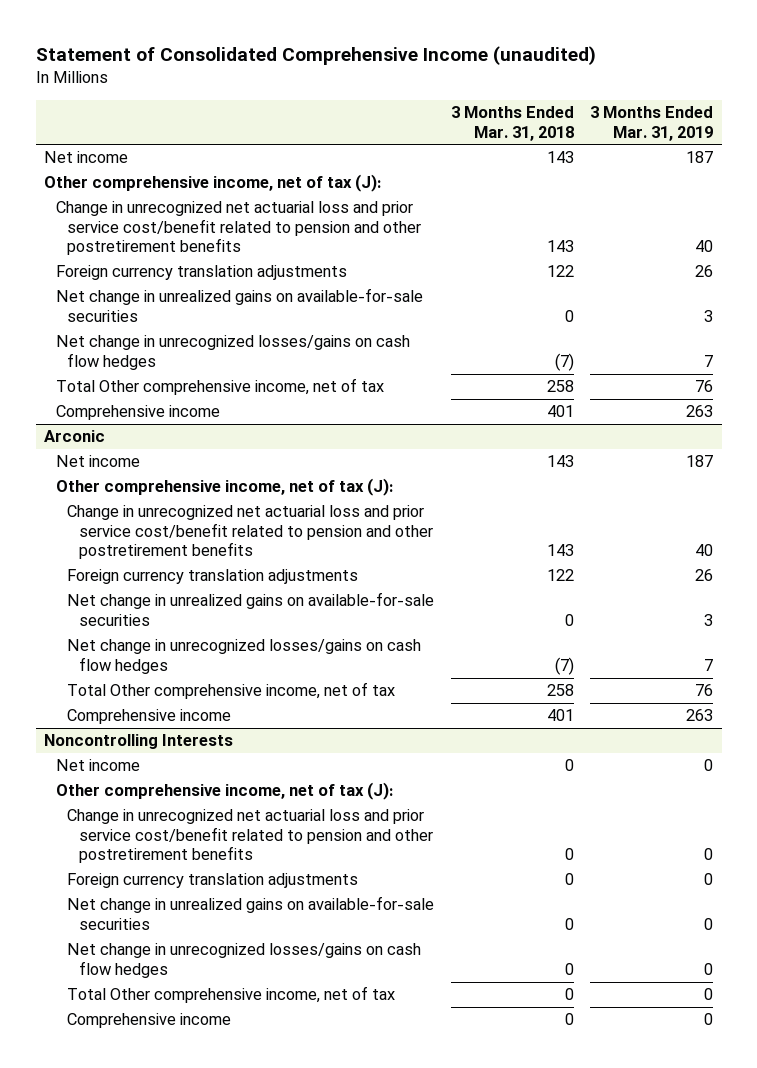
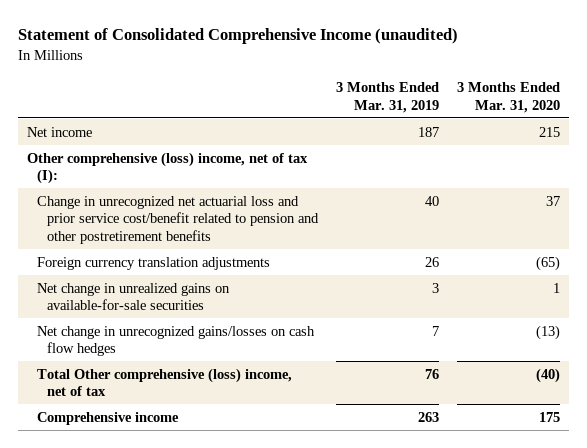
[450,105,574,141] 3 Months Ended Mar. 31, 2018 -> none
none -> [457,81,561,113] 3 Months Ended Mar. 31, 2020
[55,201,422,256] Change in unrecognized net actuarial loss and prior service cost/benefit related to pension and other postretirement benefits -> none
[55,265,347,281] Foreign currency translation adjustments -> none
[55,288,423,322] Net change in unrealized gains on available-for-sale securities -> none
[55,335,410,370] Net change in unrecognized losses/gains on cash flow hedges -> none
[55,378,384,396] Total Other comprehensive income, net of tax -> none
[55,405,220,421] Comprehensive income -> none
[43,430,105,443] Arconic -> none
[55,455,140,468] Net income -> none
[55,478,393,497] Other comprehensive income, net of tax (J): -> none
[43,174,381,193] Other comprehensive income, net of tax (J): -> [26,151,308,185] Other comprehensive (loss) income, net of tax (I):
[67,639,422,674] Net change in unrecognized losses/gains on cash flow hedges -> [36,325,315,357] Net change in unrecognized gains/losses on cash flow hedges
[67,682,396,700] Total Other comprehensive income, net of tax -> [36,367,292,397] Total Other comprehensive (loss) income, net of tax
[43,734,233,750] Noncontrolling Interests -> none
[55,759,140,772] Net income -> none
[55,782,393,801] Other comprehensive income, net of tax (J): -> none
[67,809,433,864] Change in unrecognized net actuarial loss and prior service cost/benefit related to pension and other postretirement benefits -> none
[67,873,359,889] Foreign currency translation adjustments -> none
[67,896,435,930] Net change in unrealized gains on available-for-sale securities -> none
[67,943,422,978] Net change in unrecognized losses/gains on cash flow hedges -> none
[67,986,396,1004] Total Other comprehensive income, net of tax -> none
[67,1013,232,1029] Comprehensive income -> none

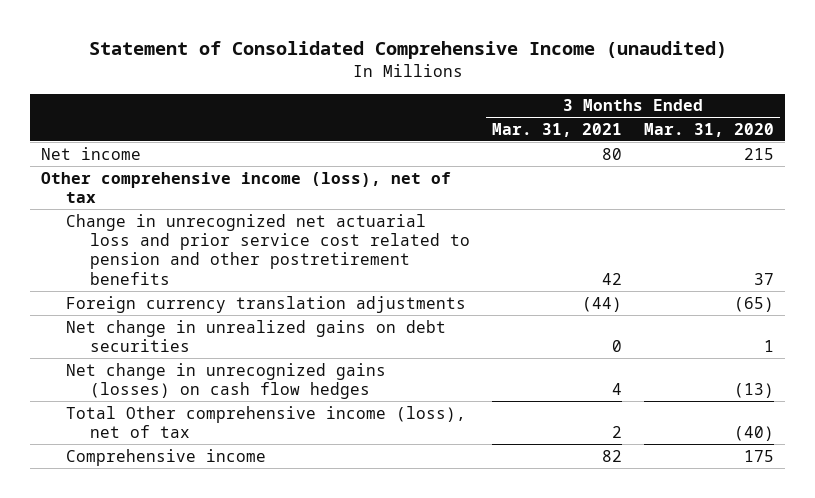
[336,81,440,113] 3 Months Ended Mar. 31, 2019 -> none
none -> [491,122,622,137] Mar. 31, 2021
[26,151,308,185] Other comprehensive (loss) income, net of tax (I): -> [41,171,452,203] Other comprehensive income (loss), net of tax
[36,195,320,244] Change in unrecognized net actuarial loss and prior service cost/benefit related to pension and other postretirement benefits -> [65,213,470,285] Change in unrecognized net actuarial loss and prior service cost related to pension and other postretirement benefits
[36,282,230,311] Net change in unrealized gains on available-for-sale securities -> [65,319,446,352] Net change in unrealized gains on debt securities
[36,325,315,357] Net change in unrecognized gains/losses on cash flow hedges -> [65,362,386,399] Net change in unrecognized gains (losses) on cash flow hedges
[36,367,292,397] Total Other comprehensive (loss) income, net of tax -> [65,405,466,438] Total Other comprehensive income (loss), net of tax

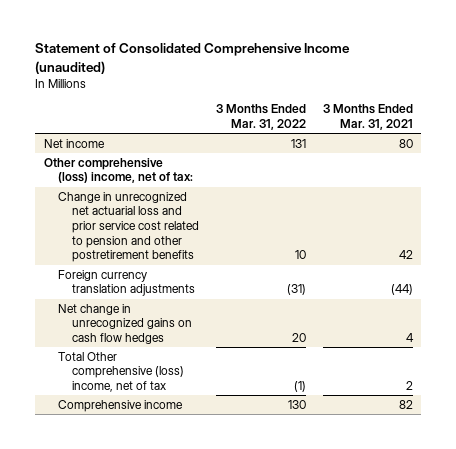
[643,122,774,137] Mar. 31, 2020 -> none
none -> [215,104,306,131] 3 Months Ended Mar. 31, 2022
[41,171,452,203] Other comprehensive income (loss), net of tax -> [43,157,193,184] Other comprehensive (loss) income, net of tax:
[65,319,446,352] Net change in unrealized gains on debt securities -> none
[65,362,386,399] Net change in unrecognized gains (losses) on cash flow hedges -> [57,303,193,345] Net change in unrecognized gains on cash flow hedges
[65,405,466,438] Total Other comprehensive income (loss), net of tax -> [57,351,185,393] Total Other comprehensive (loss) income, net of tax

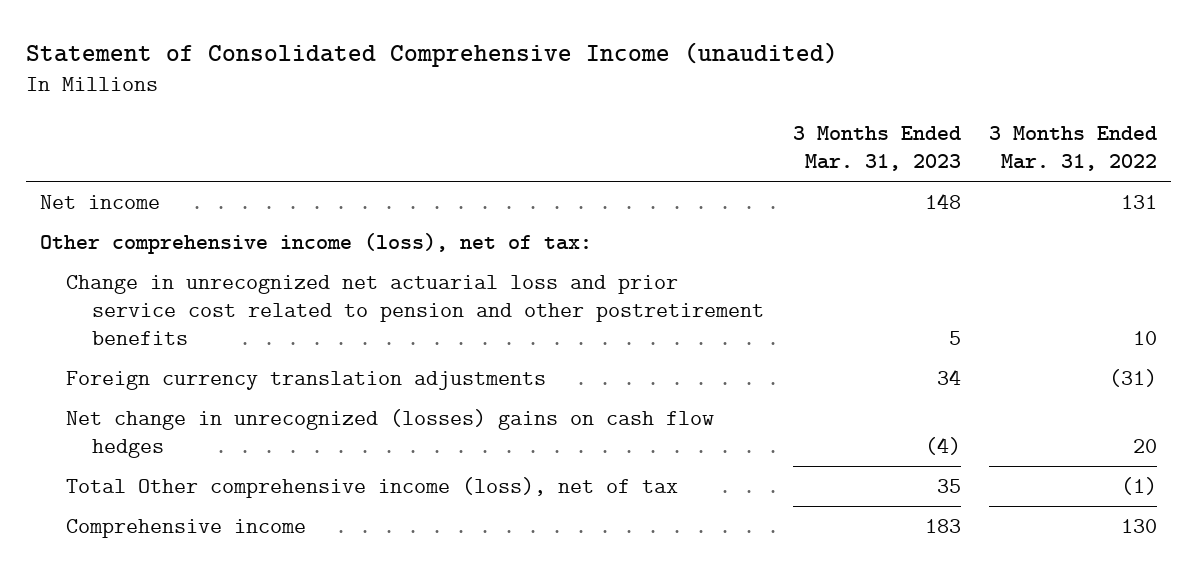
[322,104,413,131] 3 Months Ended Mar. 31, 2021 -> none
none -> [792,126,961,171] 3 Months Ended Mar. 31, 2023
[43,157,193,184] Other comprehensive (loss) income, net of tax: -> [40,232,593,254] Other comprehensive income (loss), net of tax:
[57,303,193,345] Net change in unrecognized gains on cash flow hedges -> [66,408,715,458] Net change in unrecognized (losses) gains on cash flow hedges
[57,351,185,393] Total Other comprehensive (loss) income, net of tax -> [66,476,679,498] Total Other comprehensive income (loss), net of tax

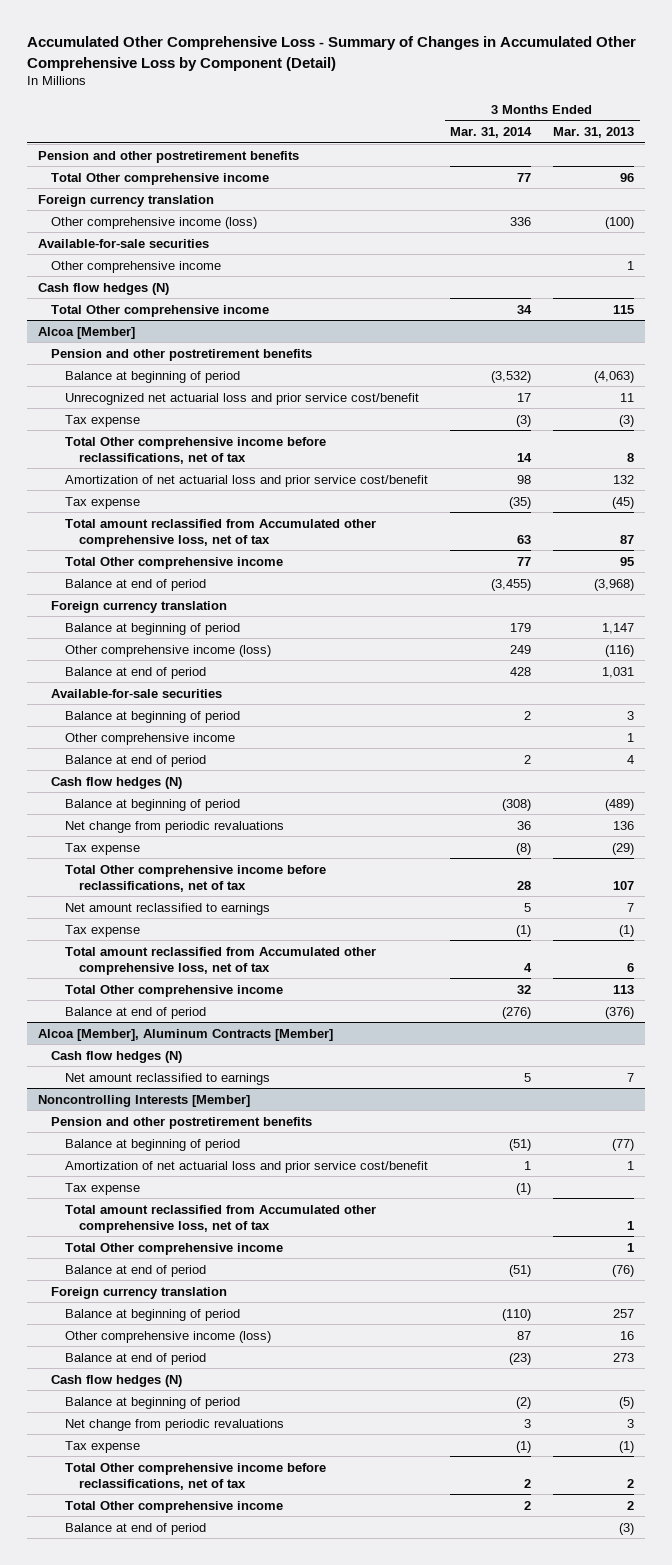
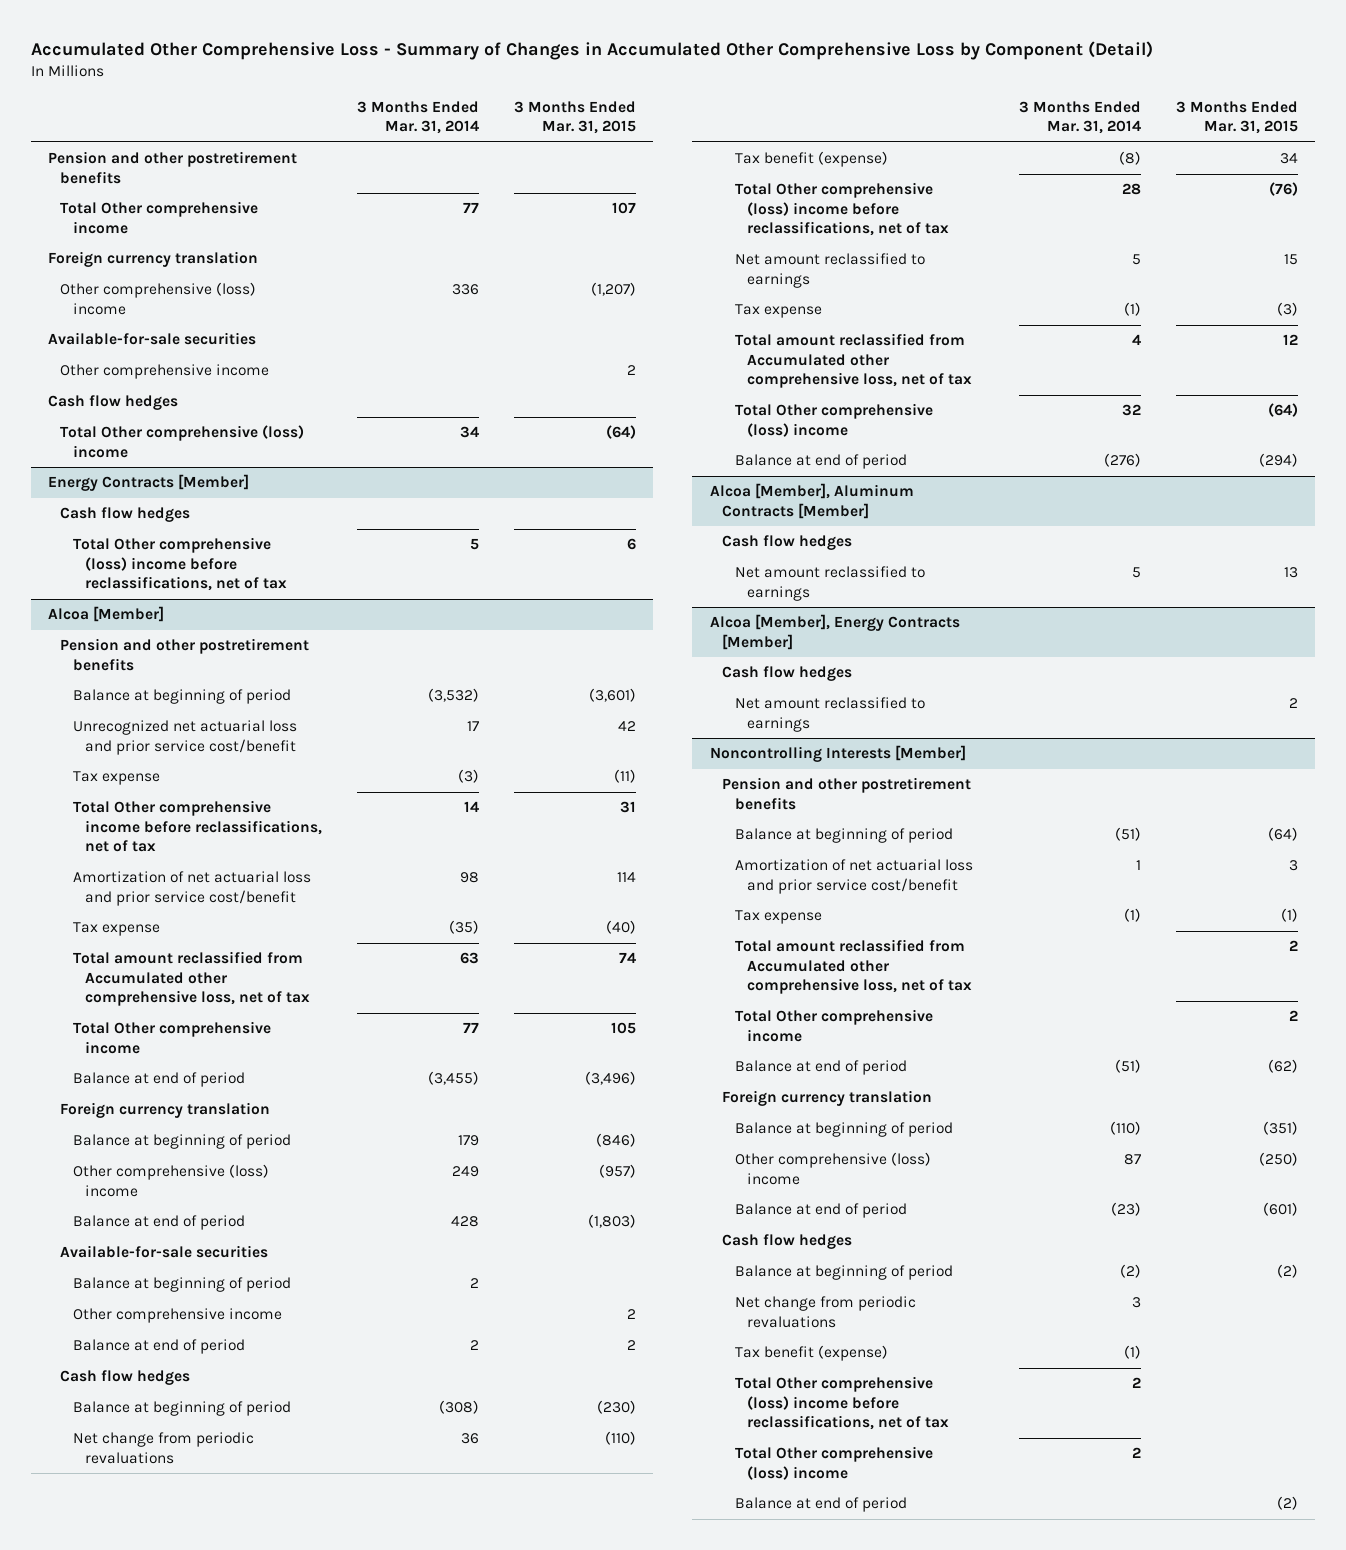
[553,127,635,139] Mar. 31, 2013 -> none
none -> [513,100,636,135] 3 Months Ended Mar. 31, 2015
[51,216,258,229] Other comprehensive income (loss) -> [60,282,257,315] Other comprehensive (loss) income
[37,282,169,295] Cash flow hedges (N) -> [47,395,178,411] Cash flow hedges
[51,304,270,317] Total Other comprehensive income -> [60,425,305,458] Total Other comprehensive (loss) income
none -> [47,474,249,492] Energy Contracts [Member]
none -> [60,507,191,523] Cash flow hedges
none -> [72,537,288,592] Total Other comprehensive (loss) income before reclassifications, net of tax
[65,644,272,657] Other comprehensive income (loss) -> [72,1164,269,1197] Other comprehensive (loss) income
[51,776,183,789] Cash flow hedges (N) -> [60,1370,191,1386] Cash flow hedges
[65,842,141,855] Tax expense -> [734,151,888,168] Tax benefit (expense)
[65,864,327,892] Total Other comprehensive income before reclassifications, net of tax -> [734,182,950,237] Total Other comprehensive (loss) income before reclassifications, net of tax
[65,984,284,997] Total Other comprehensive income -> [734,403,933,437] Total Other comprehensive (loss) income
[51,1050,183,1063] Cash flow hedges (N) -> [722,535,853,551] Cash flow hedges
none -> [709,614,960,650] Alcoa [Member], Energy Contracts [Member]
none -> [722,666,853,682] Cash flow hedges
none -> [734,697,925,732] Net amount reclassified to earnings
[65,1330,272,1343] Other comprehensive income (loss) -> [734,1152,931,1185] Other comprehensive (loss) income
[51,1374,183,1387] Cash flow hedges (N) -> [722,1234,853,1250] Cash flow hedges
[65,1440,141,1453] Tax expense -> [734,1345,888,1362] Tax benefit (expense)
[65,1462,327,1490] Total Other comprehensive income before reclassifications, net of tax -> [734,1376,950,1431] Total Other comprehensive (loss) income before reclassifications, net of tax
[65,1500,284,1513] Total Other comprehensive income -> [734,1446,933,1480] Total Other comprehensive (loss) income

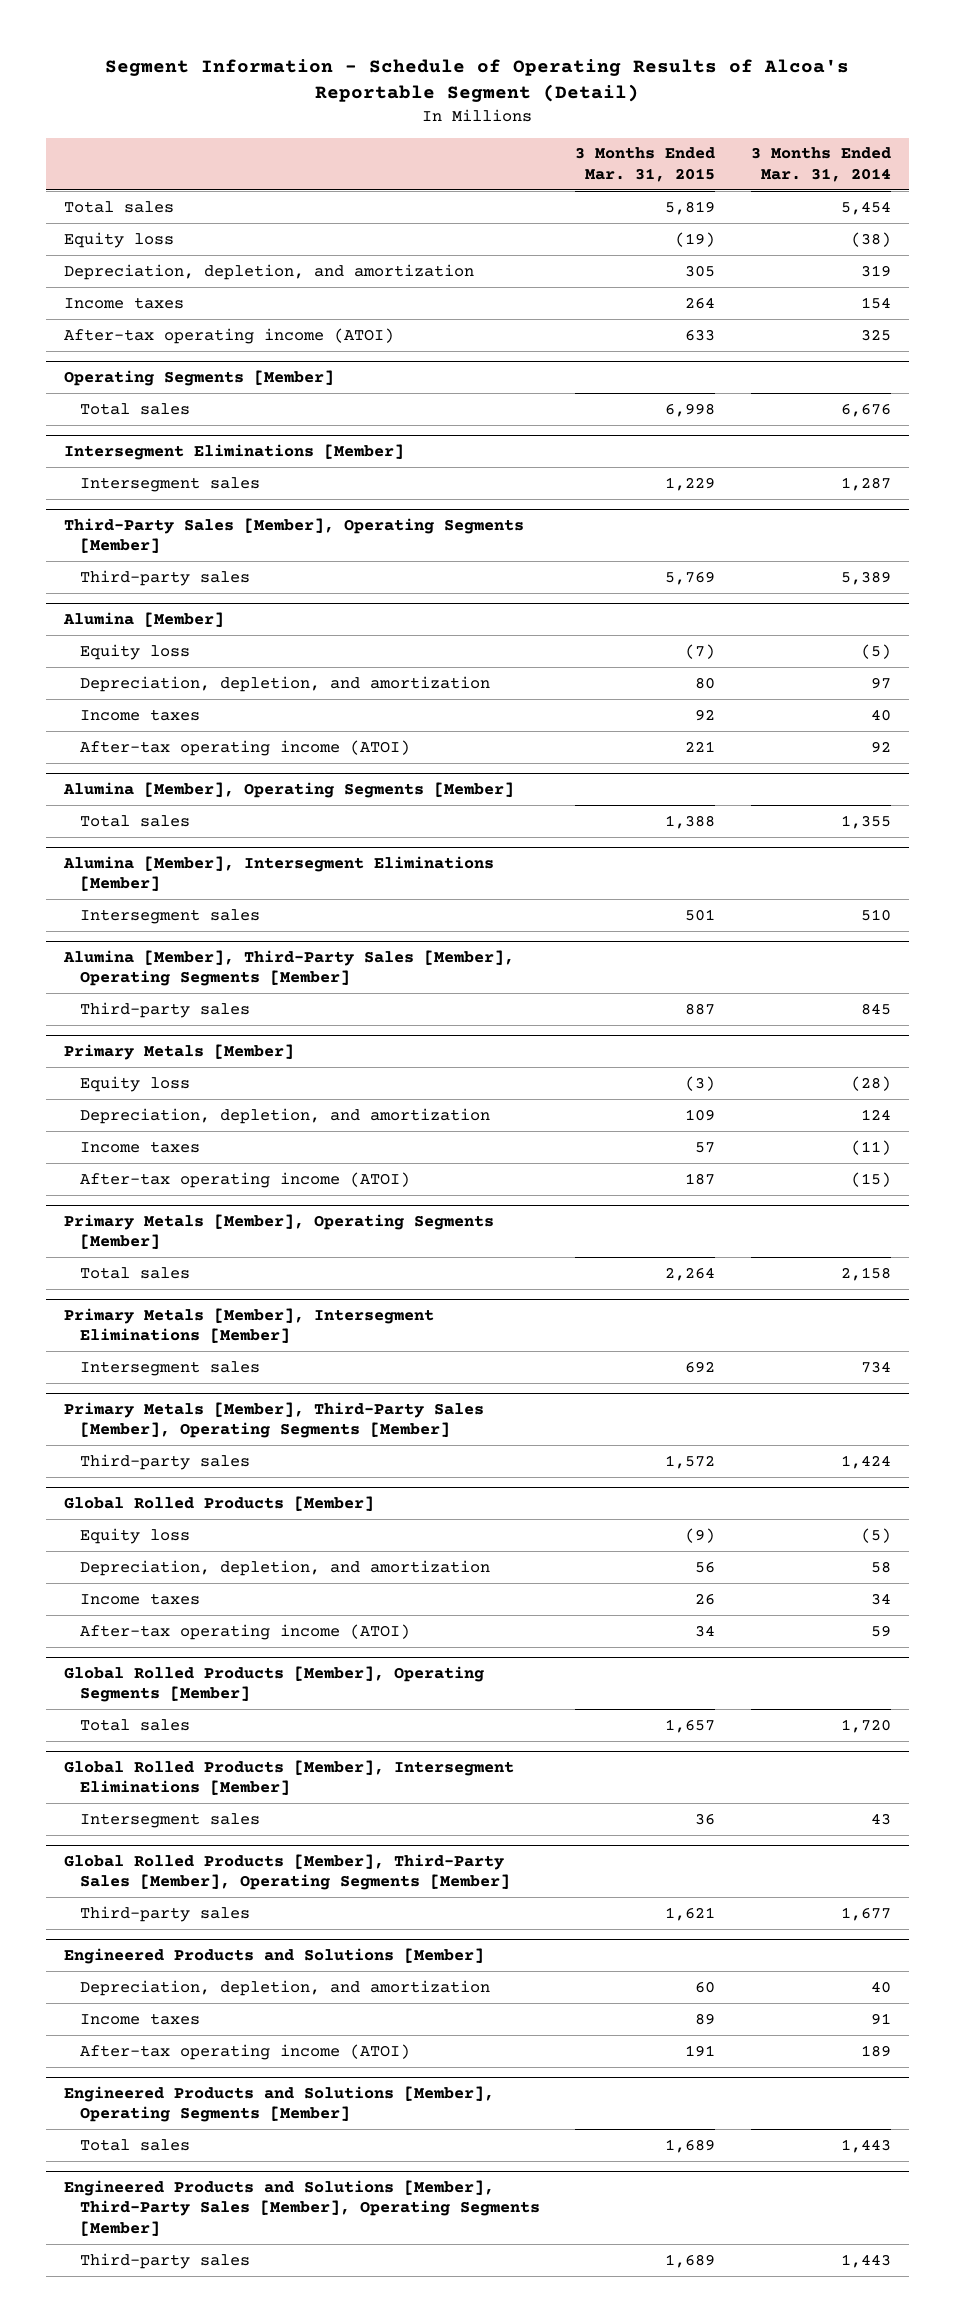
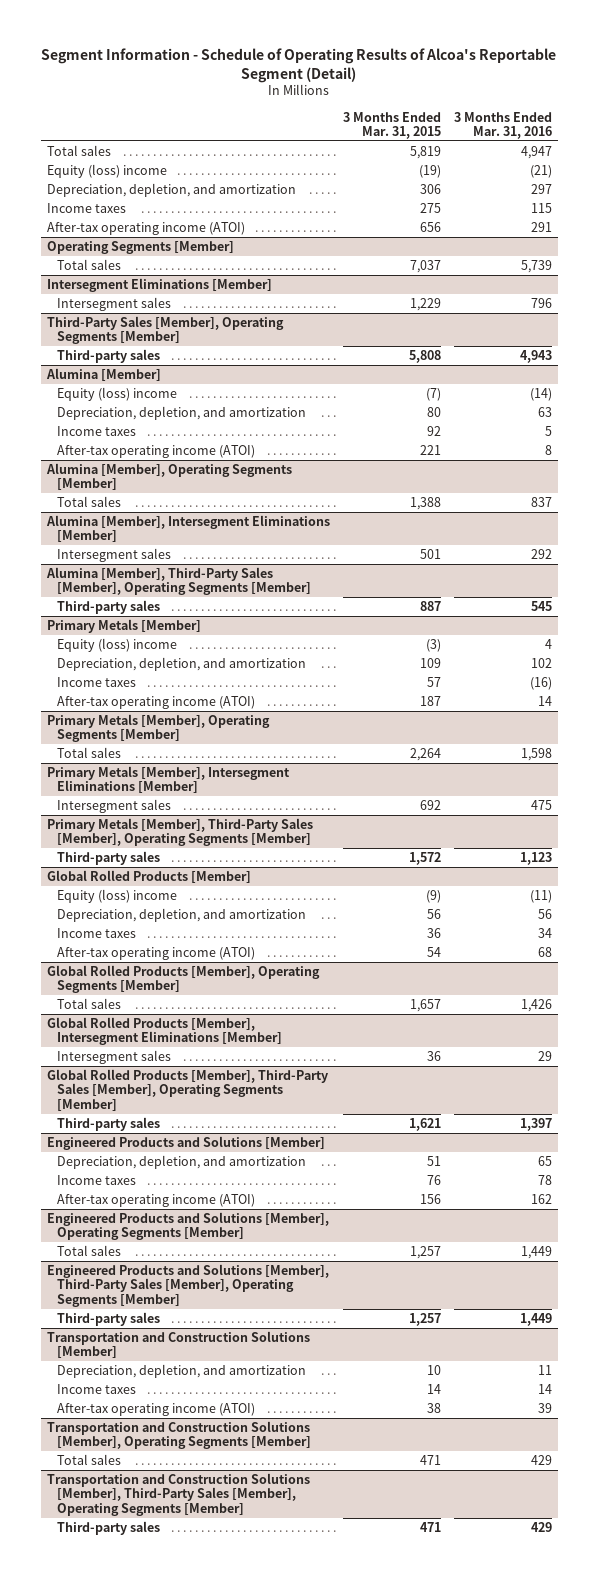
[751,147,892,182] 3 Months Ended Mar. 31, 2014 -> none
none -> [453,111,552,139] 3 Months Ended Mar. 31, 2016
[63,231,174,248] Equity loss -> [46,164,167,179] Equity (loss) income
[685,264,716,277] 305 -> [419,184,441,195] 306
[685,296,716,309] 264 -> [419,203,441,214] 275
[685,328,716,341] 633 -> [419,222,441,233] 656
[665,402,716,417] 6,998 -> [409,260,441,274] 7,037
[665,570,716,585] 5,769 -> [408,350,441,364] 5,808
[79,643,190,660] Equity loss -> [57,387,178,402] Equity (loss) income
[79,1075,190,1092] Equity loss -> [57,638,178,653] Equity (loss) income
[79,1527,190,1544] Equity loss -> [57,889,178,904] Equity (loss) income
[695,1592,716,1605] 26 -> [426,928,441,939] 36
[695,1624,716,1637] 34 -> [426,947,441,958] 54
[695,1980,716,1993] 60 -> [426,1156,441,1167] 51
[695,2012,716,2025] 89 -> [426,1175,441,1186] 76
[685,2044,716,2057] 191 -> [419,1194,441,1205] 156
[665,2138,716,2153] 1,689 -> [409,1246,441,1260] 1,257
[665,2253,716,2268] 1,689 -> [408,1313,441,1327] 1,257
none -> [46,1331,310,1359] Transportation and Construction Solutions [Member]
none -> [57,1364,307,1379] Depreciation, depletion, and amortization
none -> [57,1384,137,1395] Income taxes
none -> [57,1403,256,1417] After-tax operating income (ATOI)
none -> [46,1421,312,1450] Transportation and Construction Solutions [Member], Operating Segments [Member]
none -> [57,1454,122,1466] Total sales
none -> [46,1473,310,1516] Transportation and Construction Solutions [Member], Third-Party Sales [Member], Operating Segments [Member]
none -> [57,1521,161,1536] Third-party sales

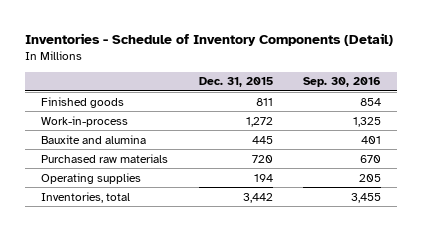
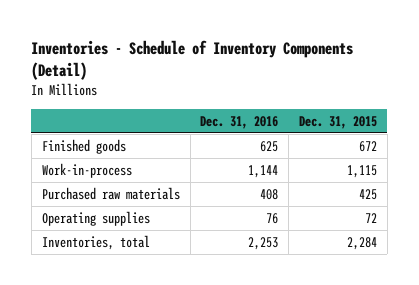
[303,77,382,88] Sep. 30, 2016 -> none
none -> [200,115,279,129] Dec. 31, 2016
[40,134,146,144] Bauxite and alumina -> none
[255,97,273,106] 811 -> [359,140,378,152] 672
[245,116,273,127] 1,272 -> [347,164,378,178] 1,115
[251,154,273,163] 720 -> [359,188,378,200] 425
[253,173,273,182] 194 -> [365,212,378,223] 72
[242,192,273,203] 3,442 -> [347,236,378,250] 2,284

